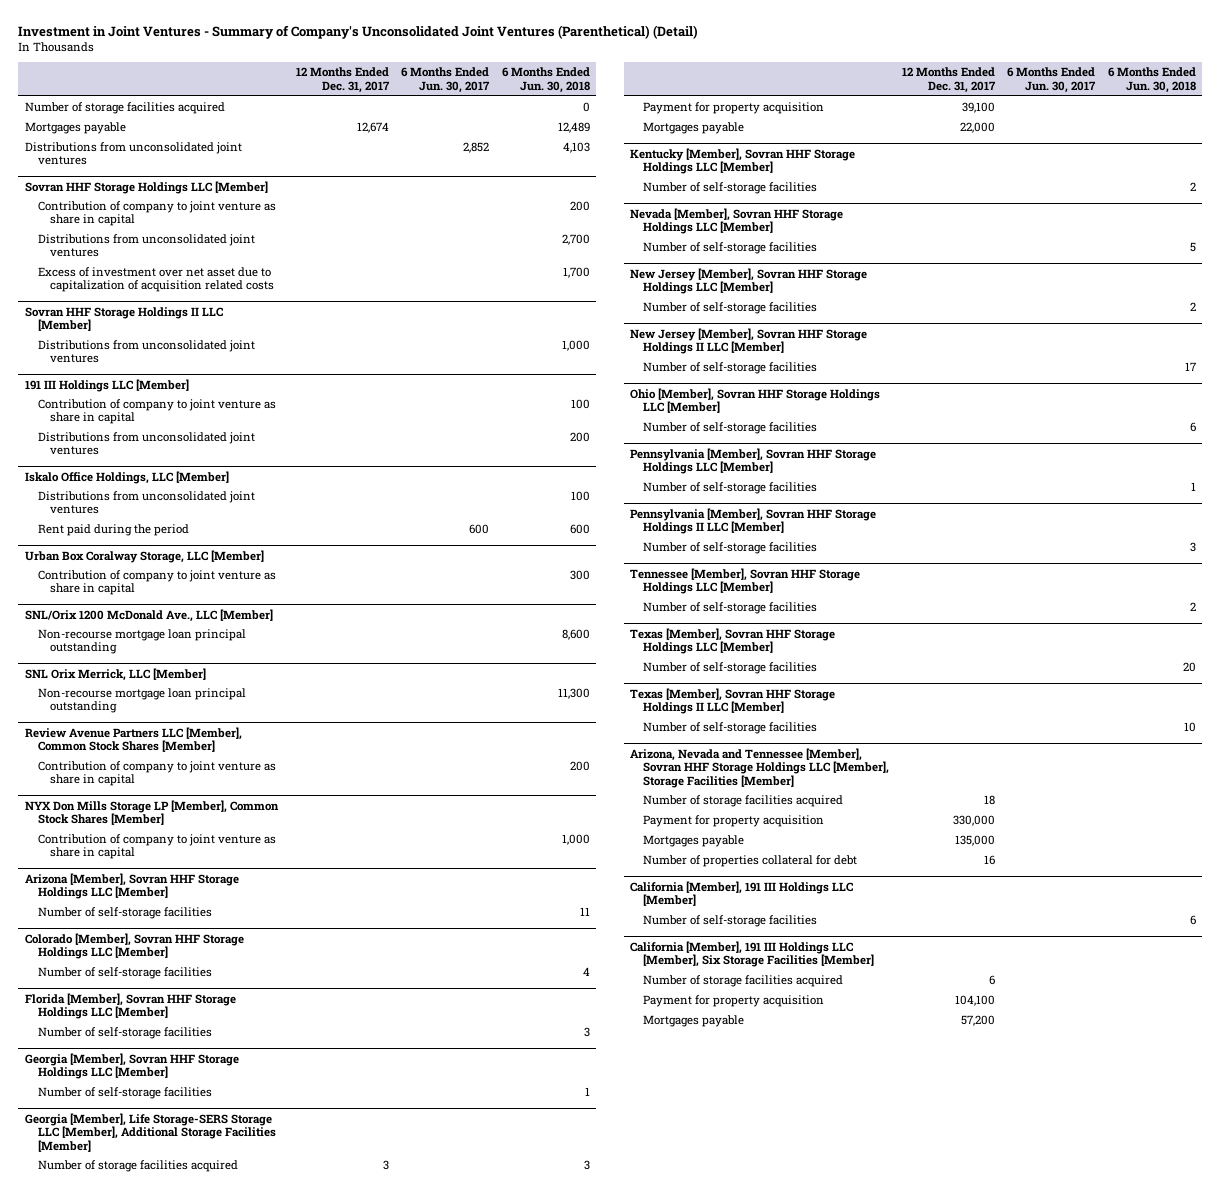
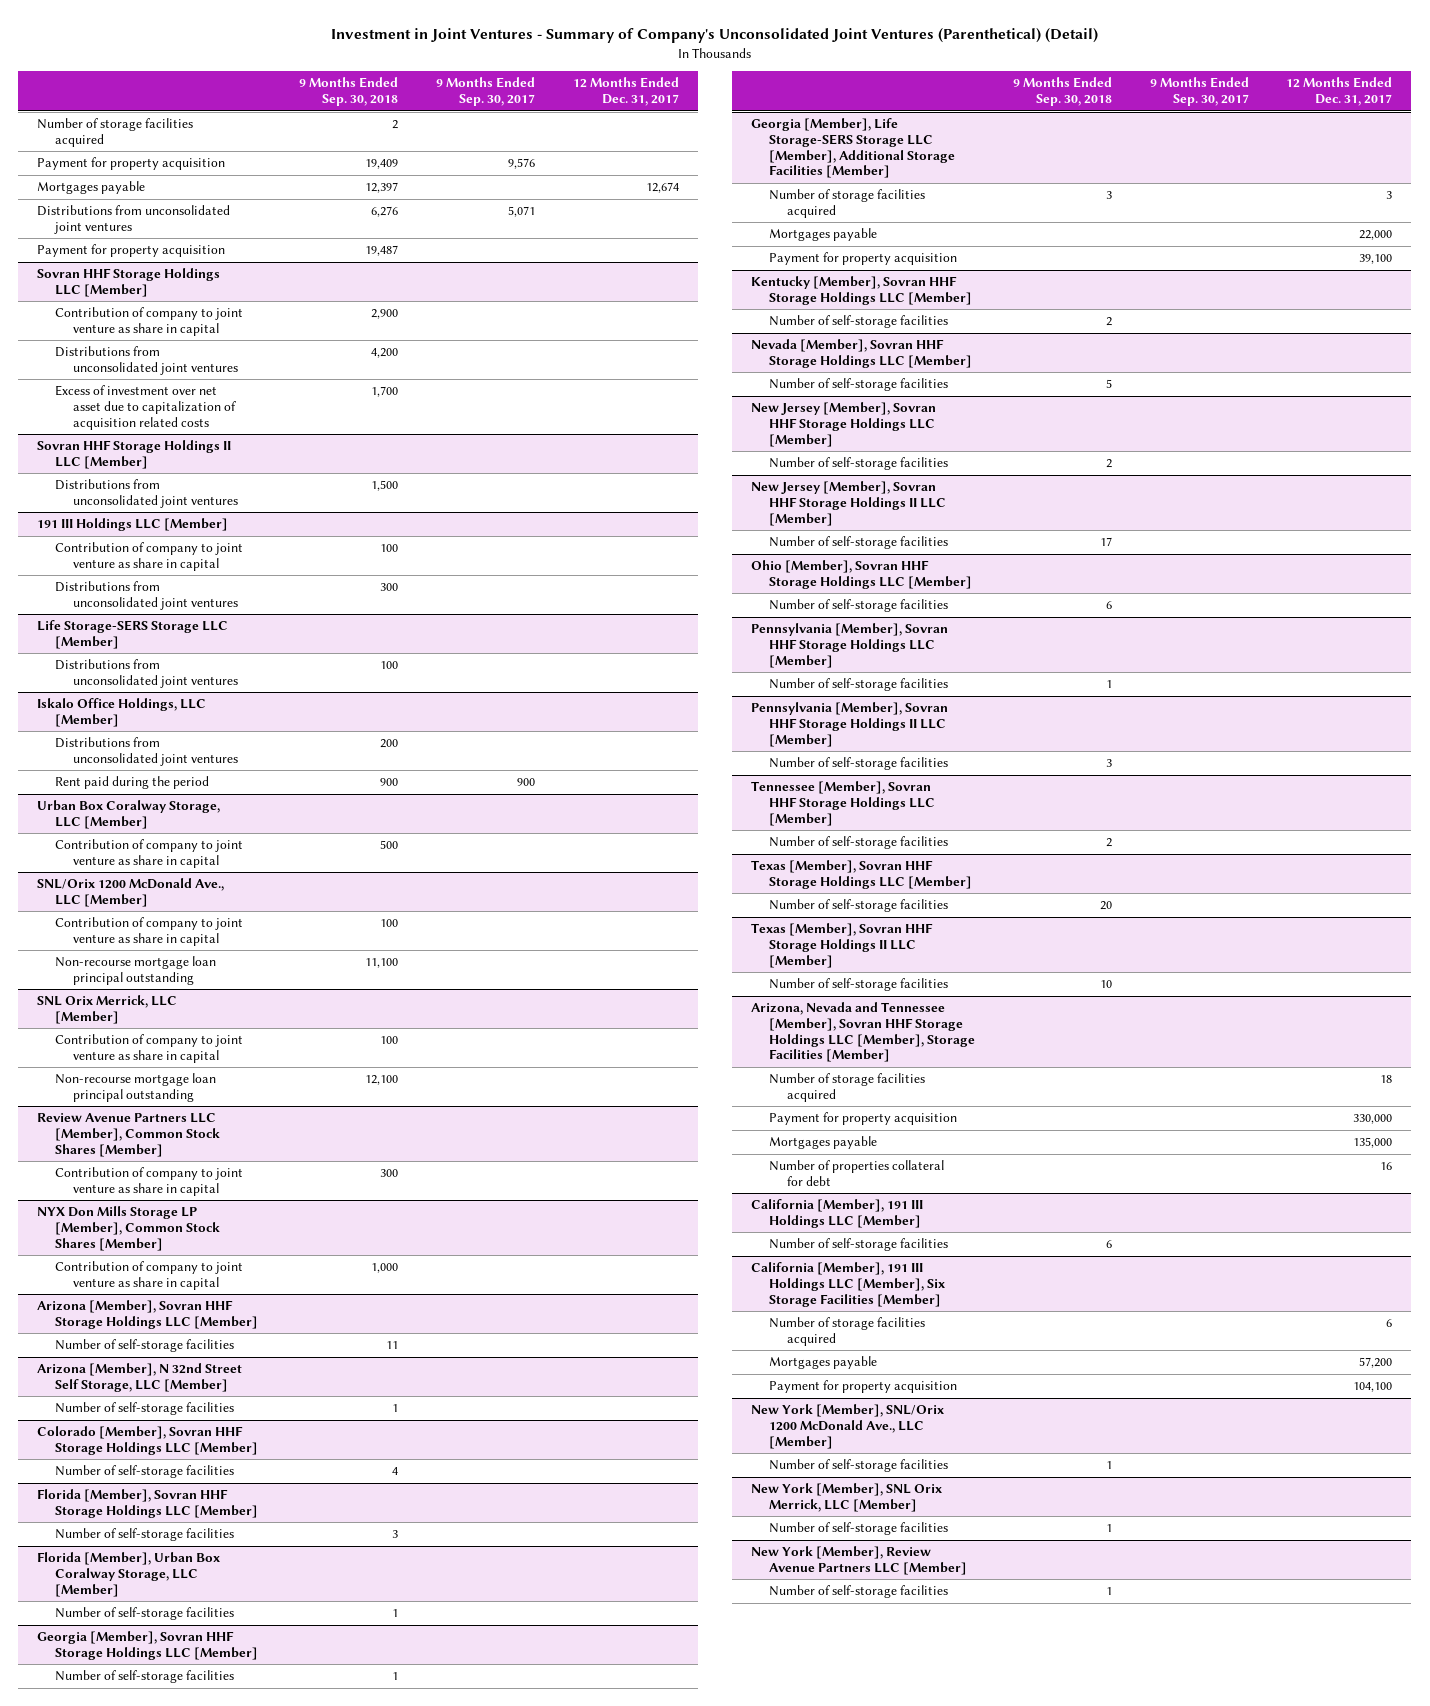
[401,67,491,93] 6 Months Ended Jun. 30, 2017 -> none
[501,67,590,93] 6 Months Ended Jun. 30, 2018 -> none
none -> [299,77,399,107] 9 Months Ended Sep. 30, 2018
none -> [436,77,536,107] 9 Months Ended Sep. 30, 2017
none -> [37,157,226,171] Payment for property acquisition
none -> [37,244,226,258] Payment for property acquisition
none -> [37,620,229,649] Life Storage-SERS Storage LLC [Member]
none -> [55,659,239,688] Distributions from unconsolidated joint ventures
none -> [55,917,244,946] Contribution of company to joint venture as share in capital
none -> [55,1034,244,1063] Contribution of company to joint venture as share in capital
none -> [37,1363,243,1392] Arizona [Member], N 32nd Street Self Storage, LLC [Member]
none -> [55,1402,235,1416] Number of self-storage facilities
none -> [37,1552,221,1597] Florida [Member], Urban Box Coralway Storage, LLC [Member]
none -> [55,1607,235,1621] Number of self-storage facilities
[643,101,825,114] Payment for property acquisition -> [768,252,957,266] Payment for property acquisition
[643,994,825,1007] Payment for property acquisition -> [768,1380,957,1394] Payment for property acquisition
none -> [750,1404,944,1449] New York [Member], SNL/Orix 1200 McDonald Ave., LLC [Member]
none -> [768,1459,948,1473] Number of self-storage facilities
none -> [750,1483,942,1512] New York [Member], SNL Orix Merrick, LLC [Member]
none -> [768,1522,948,1536] Number of self-storage facilities
none -> [750,1546,967,1575] New York [Member], Review Avenue Partners LLC [Member]
none -> [768,1585,948,1599] Number of self-storage facilities

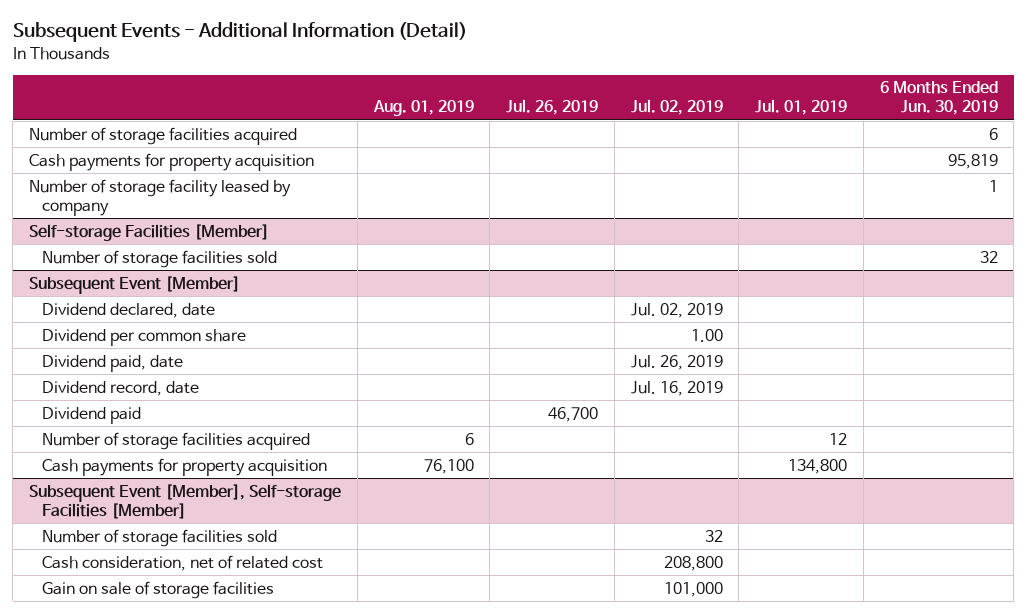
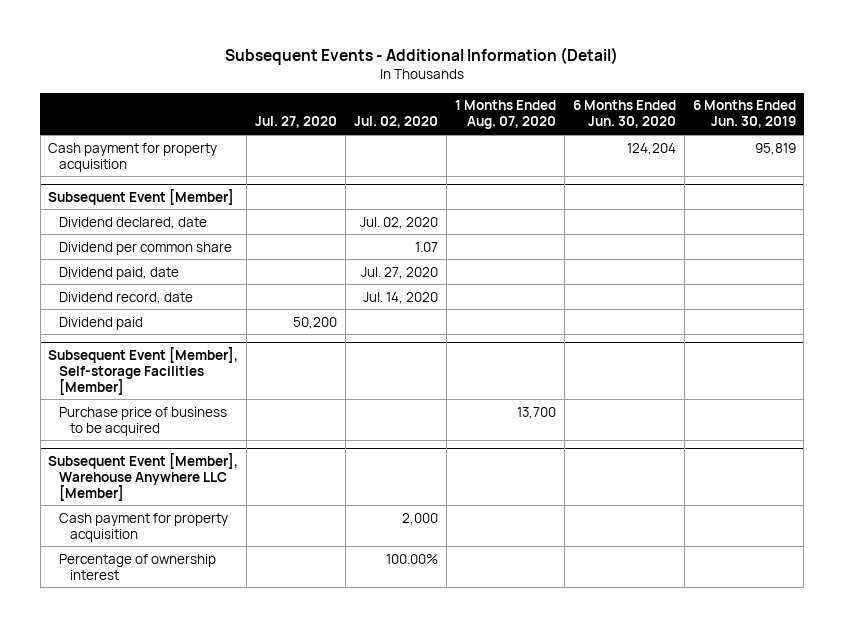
[372,100,474,117] Aug. 01, 2019 -> none
[506,99,599,116] Jul. 26, 2019 -> none
[630,99,723,116] Jul. 02, 2019 -> none
[755,99,848,116] Jul. 01, 2019 -> none
none -> [255,116,338,129] Jul. 27, 2020
none -> [354,116,439,129] Jul. 02, 2020
none -> [454,100,556,130] 1 Months Ended Aug. 07, 2020
none -> [572,100,676,129] 6 Months Ended Jun. 30, 2020
[29,126,298,145] Number of storage facilities acquired -> none
[29,178,292,216] Number of storage facility leased by company -> none
[29,223,270,241] Self-storage Facilities [Member] -> none
[41,249,277,268] Number of storage facilities sold -> none
[29,152,315,171] Cash payments for property acquisition -> [48,142,218,172] Cash payment for property acquisition
[41,431,310,450] Number of storage facilities acquired -> none
[41,457,327,476] Cash payments for property acquisition -> none
[41,528,277,547] Number of storage facilities sold -> none
[41,554,323,571] Cash consideration, net of related cost -> none
[41,580,274,599] Gain on sale of storage facilities -> none
none -> [58,406,227,436] Purchase price of business to be acquired
none -> [48,452,239,501] Subsequent Event [Member], Warehouse Anywhere LLC [Member]
none -> [58,512,228,542] Cash payment for property acquisition
none -> [58,553,216,580] Percentage of ownership interest

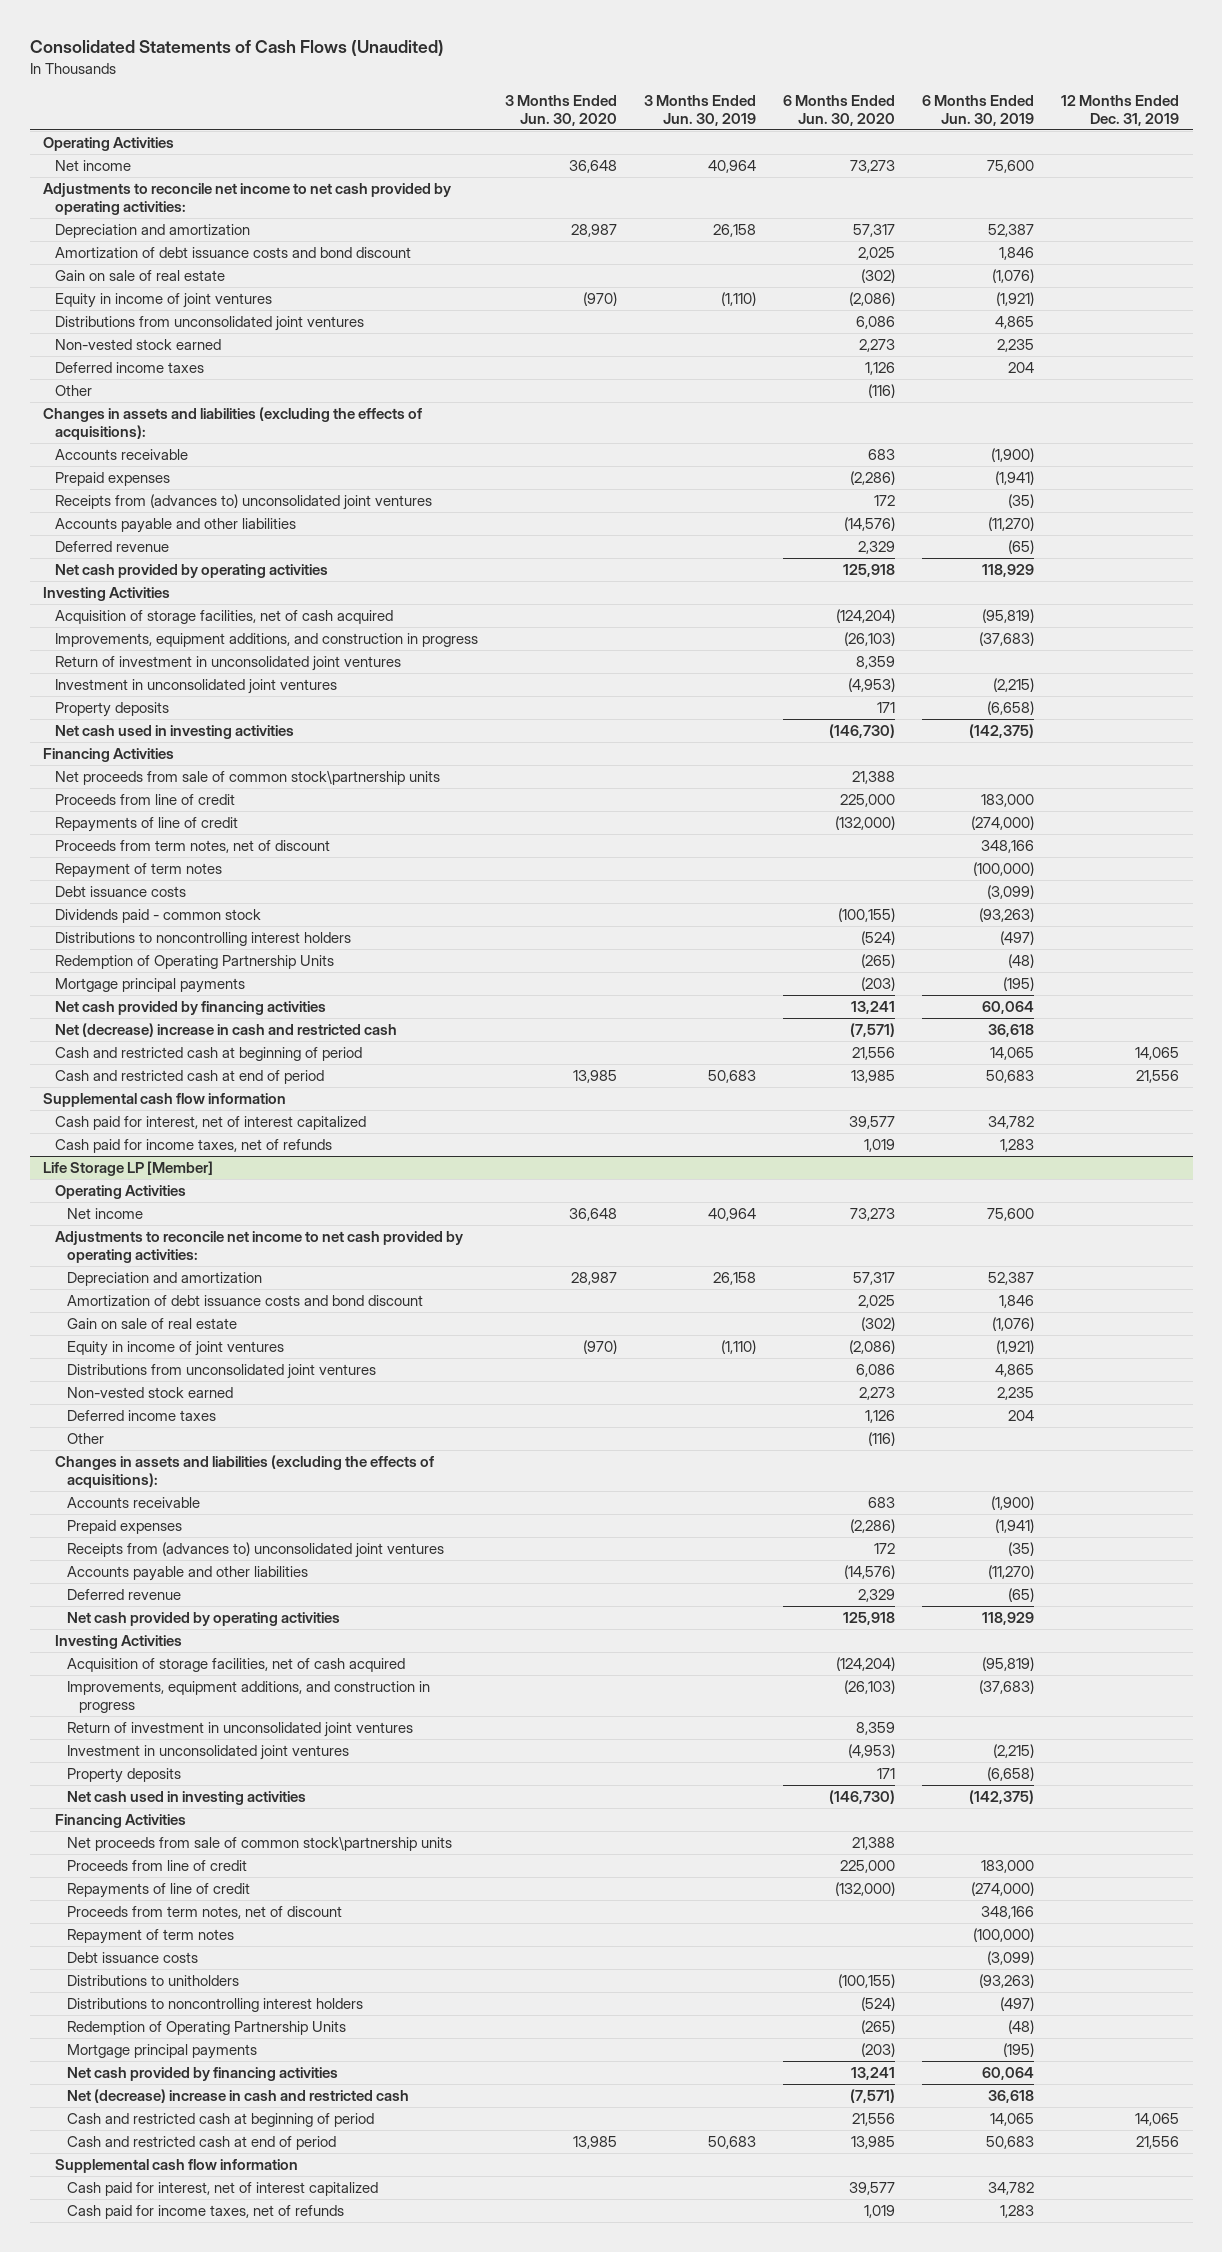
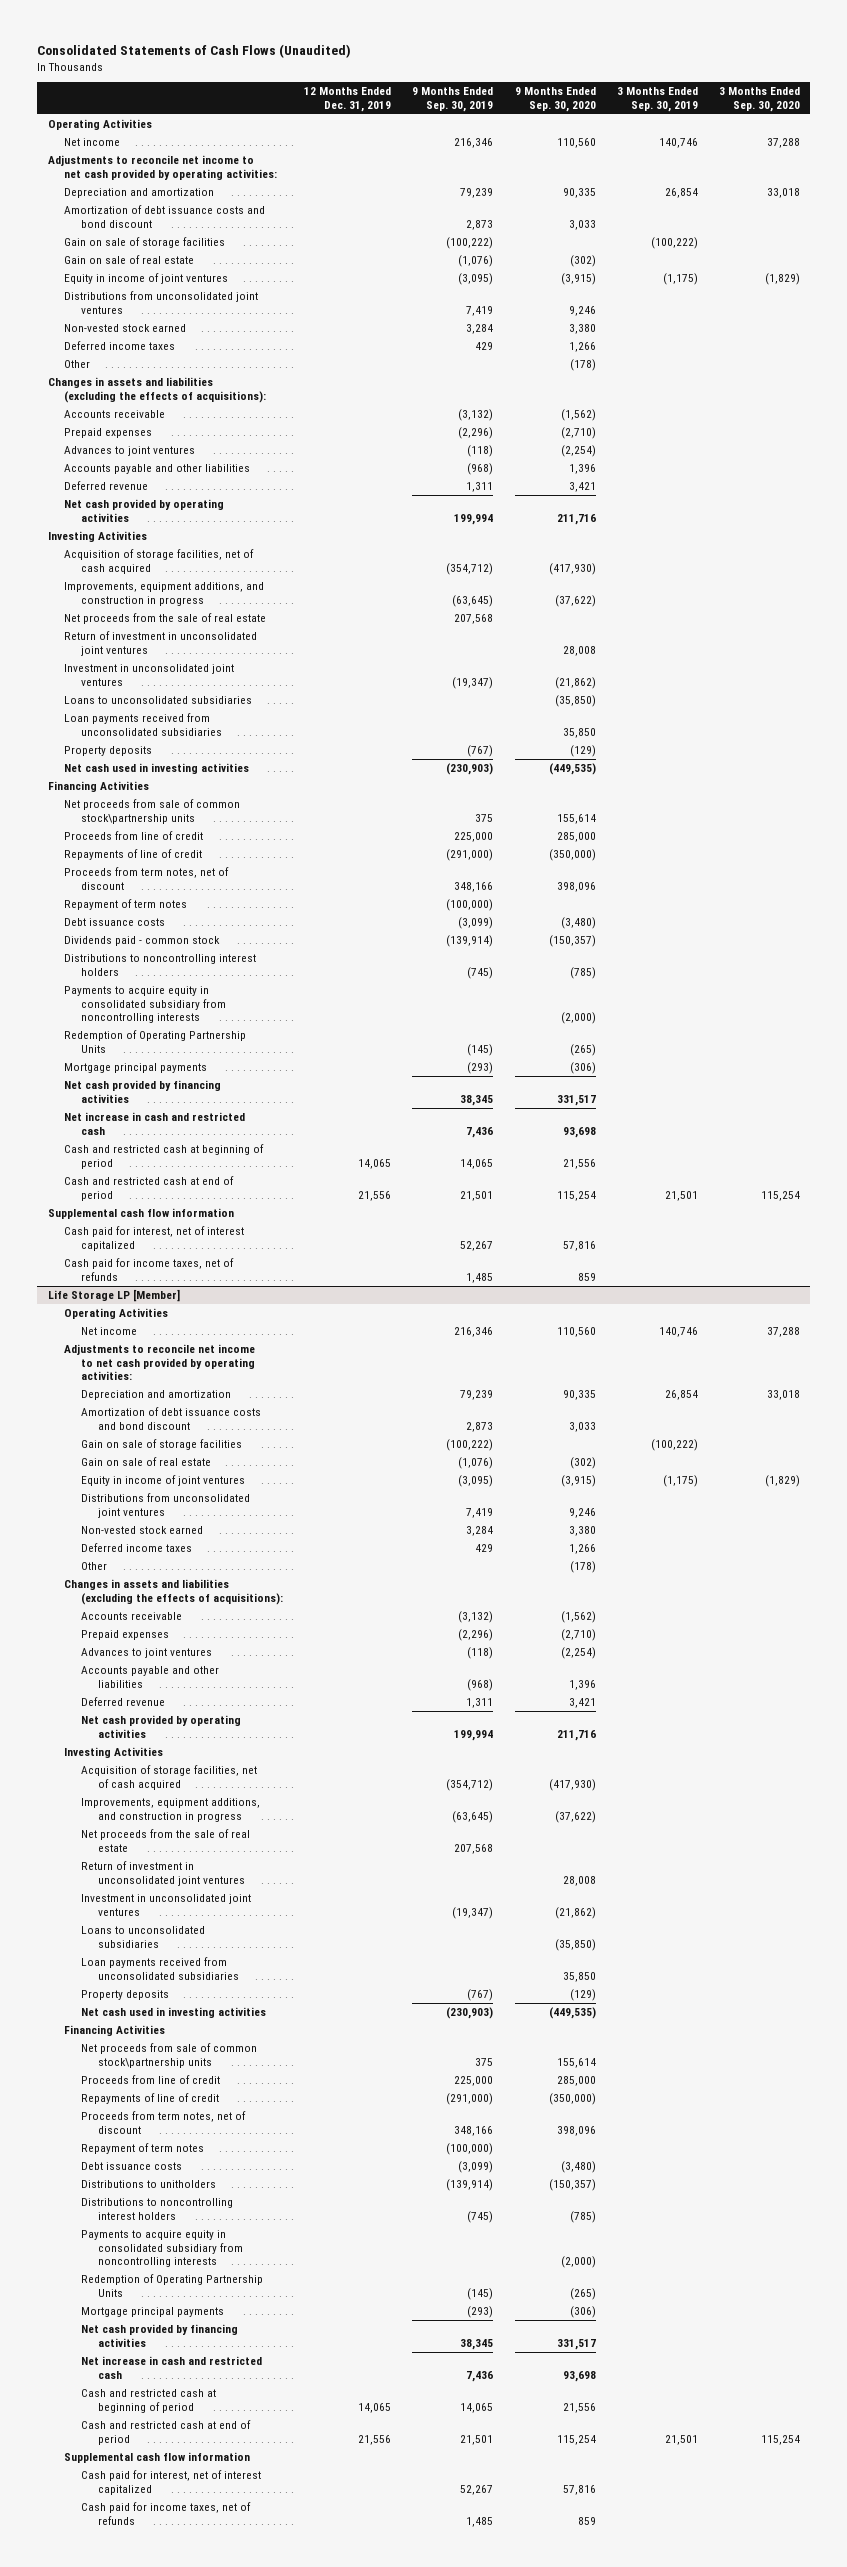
[505,94,618,126] 3 Months Ended Jun. 30, 2020 -> none
[644,94,757,126] 3 Months Ended Jun. 30, 2019 -> none
[783,94,896,126] 6 Months Ended Jun. 30, 2020 -> none
[922,94,1035,126] 6 Months Ended Jun. 30, 2019 -> none
none -> [412,87,494,112] 9 Months Ended Sep. 30, 2019
none -> [514,87,596,112] 9 Months Ended Sep. 30, 2020
none -> [616,87,698,112] 3 Months Ended Sep. 30, 2019
none -> [718,87,800,112] 3 Months Ended Sep. 30, 2020
none -> [64,237,226,249] Gain on sale of storage facilities
[55,494,433,511] Receipts from (advances to) unconsolidated joint ventures -> [64,446,196,457] Advances to joint ventures
none -> [64,613,267,625] Net proceeds from the sale of real estate
none -> [64,696,253,705] Loans to unconsolidated subsidiaries
none -> [64,713,223,736] Loan payments received from unconsolidated subsidiaries
none -> [64,986,227,1023] Payments to acquire equity in consolidated subsidiary from noncontrolling interests
[55,1023,398,1038] Net (decrease) increase in cash and restricted cash -> [64,1112,246,1135] Net increase in cash and restricted cash
none -> [81,1439,243,1451] Gain on sale of storage facilities
[66,1542,444,1559] Receipts from (advances to) unconsolidated joint ventures -> [81,1648,213,1659] Advances to joint ventures
none -> [81,1829,251,1852] Net proceeds from the sale of real estate
none -> [81,1926,206,1948] Loans to unconsolidated subsidiaries
none -> [81,1957,240,1980] Loan payments received from unconsolidated subsidiaries
none -> [81,2230,244,2267] Payments to acquire equity in consolidated subsidiary from noncontrolling interests
[66,2089,409,2104] Net (decrease) increase in cash and restricted cash -> [81,2356,263,2379] Net increase in cash and restricted cash

